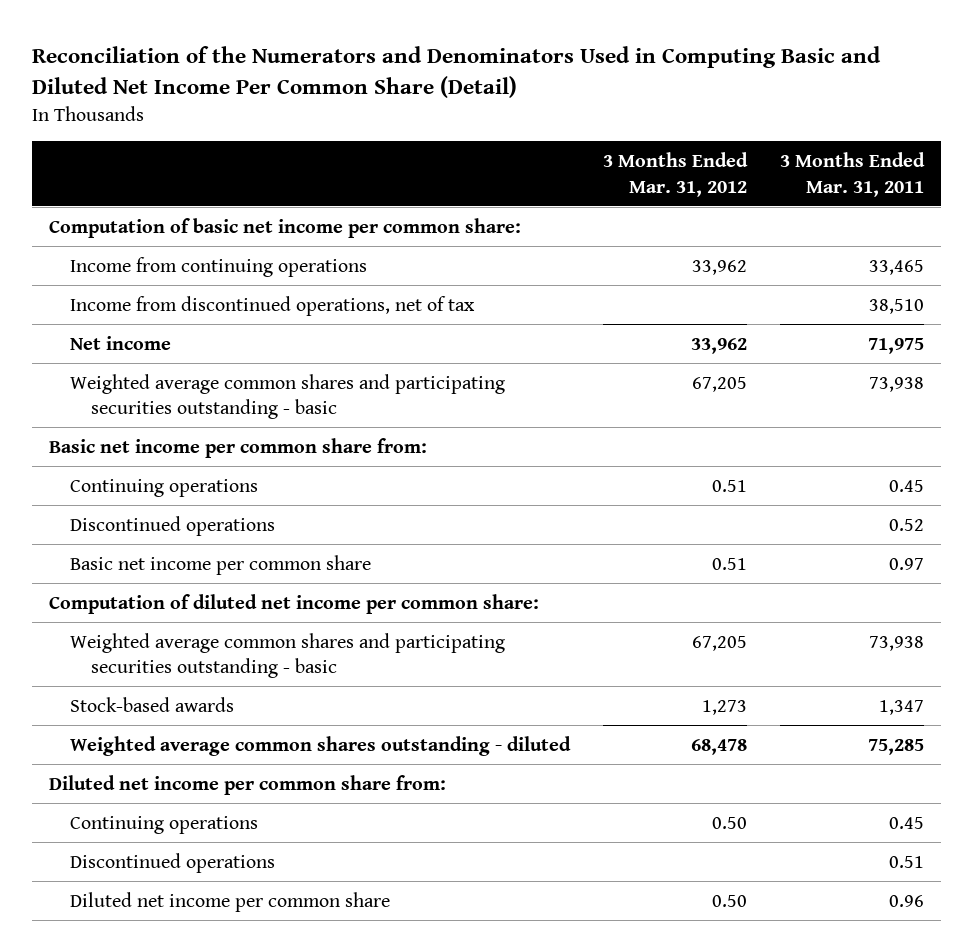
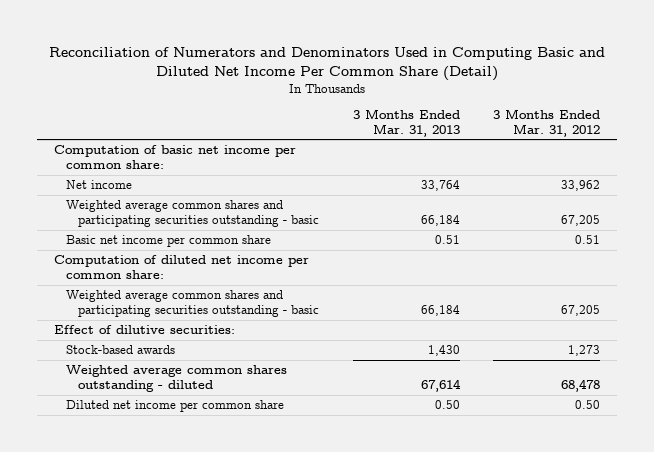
[32,46,882,99] Reconciliation of the Numerators and Denominators Used in Computing Basic and Diluted Net Income Per Common Share (Detail) -> [49,46,606,81] Reconciliation of Numerators and Denominators Used in Computing Basic and Diluted Net Income Per Common Share (Detail)
[780,151,926,197] 3 Months Ended Mar. 31, 2011 -> none
none -> [352,109,460,137] 3 Months Ended Mar. 31, 2013
[70,256,368,277] Income from continuing operations -> none
[70,295,476,316] Income from discontinued operations, net of tax -> none
[48,437,427,458] Basic net income per common share from: -> none
[70,478,259,497] Continuing operations -> none
[70,515,276,536] Discontinued operations -> none
none -> [54,325,236,335] Effect of dilutive securities:
[48,774,446,795] Diluted net income per common share from: -> none
[70,815,259,834] Continuing operations -> none
[70,852,276,873] Discontinued operations -> none

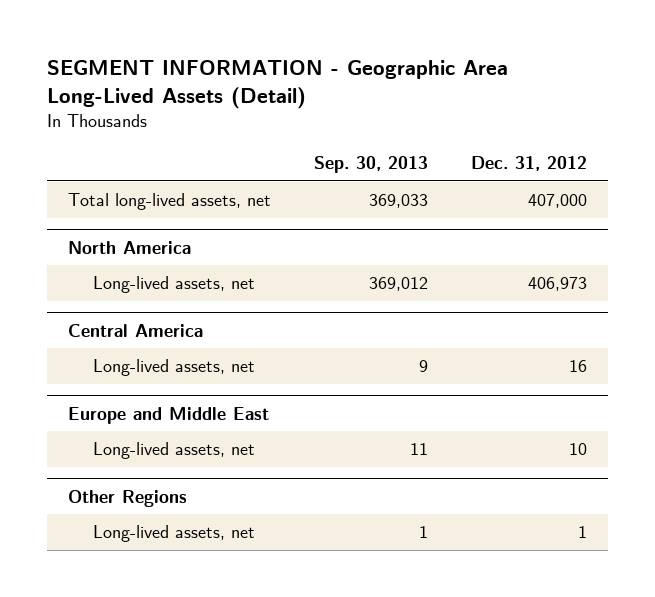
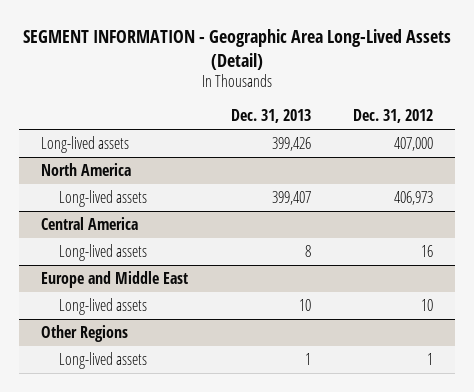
[313,156,428,174] Sep. 30, 2013 -> none
none -> [230,109,311,124] Dec. 31, 2013
[68,193,272,211] Total long-lived assets, net -> [40,135,129,153] Long-lived assets
[93,276,256,294] Long-lived assets, net -> [58,189,147,207] Long-lived assets
[93,359,256,377] Long-lived assets, net -> [58,243,147,261] Long-lived assets
[93,442,256,460] Long-lived assets, net -> [58,297,147,315] Long-lived assets
[93,525,256,543] Long-lived assets, net -> [58,351,147,369] Long-lived assets

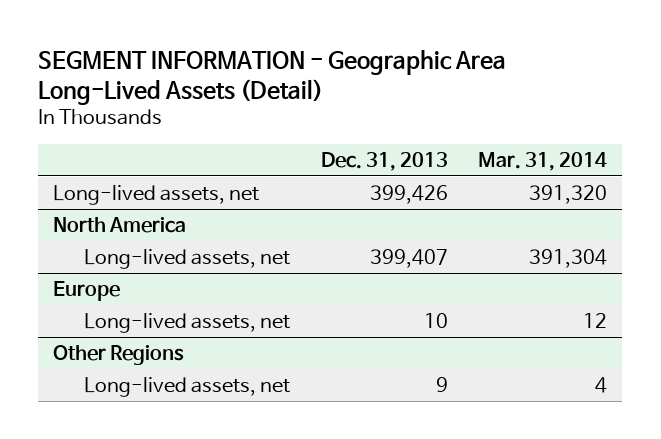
[353,109,434,124] Dec. 31, 2012 -> none
none -> [478,151,608,171] Mar. 31, 2014
[40,135,129,153] Long-lived assets -> [53,184,260,205] Long-lived assets, net
[40,216,138,230] Central America -> none
[40,270,188,288] Europe and Middle East -> none
[58,297,147,315] Long-lived assets -> none
[58,189,147,207] Long-lived assets -> [84,248,291,269] Long-lived assets, net
none -> [53,280,121,301] Europe
[58,243,147,261] Long-lived assets -> [84,312,291,333] Long-lived assets, net
[304,244,311,257] 8 -> [423,312,448,328] 10
[58,351,147,369] Long-lived assets -> [84,376,291,397] Long-lived assets, net
[304,352,311,365] 1 -> [435,376,448,392] 9

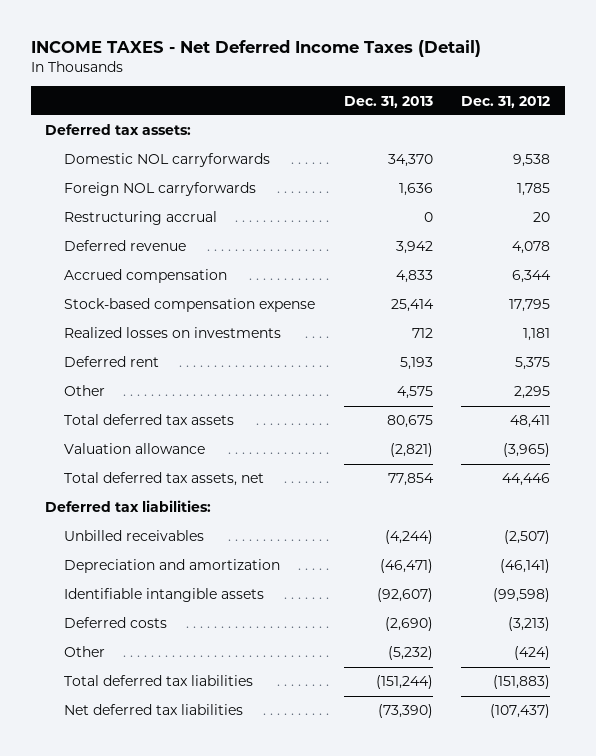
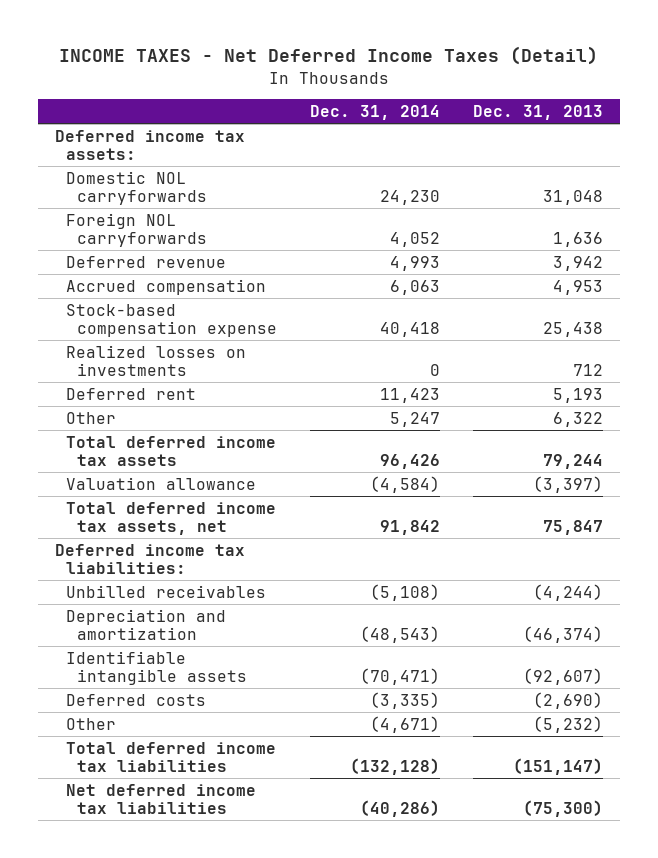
[461,95,551,108] Dec. 31, 2012 -> none
none -> [310,104,441,120] Dec. 31, 2014
[45,124,192,136] Deferred tax assets: -> [54,129,245,160] Deferred income tax assets:
[387,154,433,168] 34,370 -> [543,189,604,205] 31,048
[63,211,217,226] Restructuring accrual -> none
[395,270,433,284] 4,833 -> [553,279,604,295] 4,953
[390,299,434,313] 25,414 -> [543,321,604,337] 25,438
[396,386,433,400] 4,575 -> [553,411,604,427] 6,322
[63,414,234,426] Total deferred tax assets -> [65,435,276,466] Total deferred income tax assets
[386,415,433,429] 80,675 -> [543,453,604,469] 79,244
[389,443,433,458] (2,821) -> [533,475,604,493] (3,397)
[63,472,264,487] Total deferred tax assets, net -> [65,501,276,535] Total deferred income tax assets, net
[387,473,434,487] 77,854 -> [543,519,604,535] 75,847
[45,500,212,513] Deferred tax liabilities: -> [54,543,245,574] Deferred income tax liabilities:
[379,559,433,574] (46,471) -> [523,625,604,643] (46,374)
[63,675,253,687] Total deferred tax liabilities -> [65,741,276,772] Total deferred income tax liabilities
[375,675,433,690] (151,244) -> [513,757,604,775] (151,147)
[63,704,243,716] Net deferred tax liabilities -> [65,783,256,814] Net deferred income tax liabilities
[377,704,433,719] (73,390) -> [523,799,604,817] (75,300)

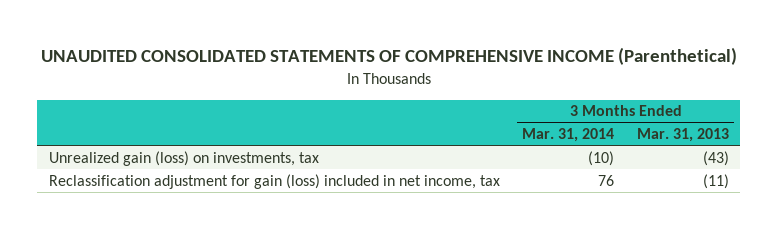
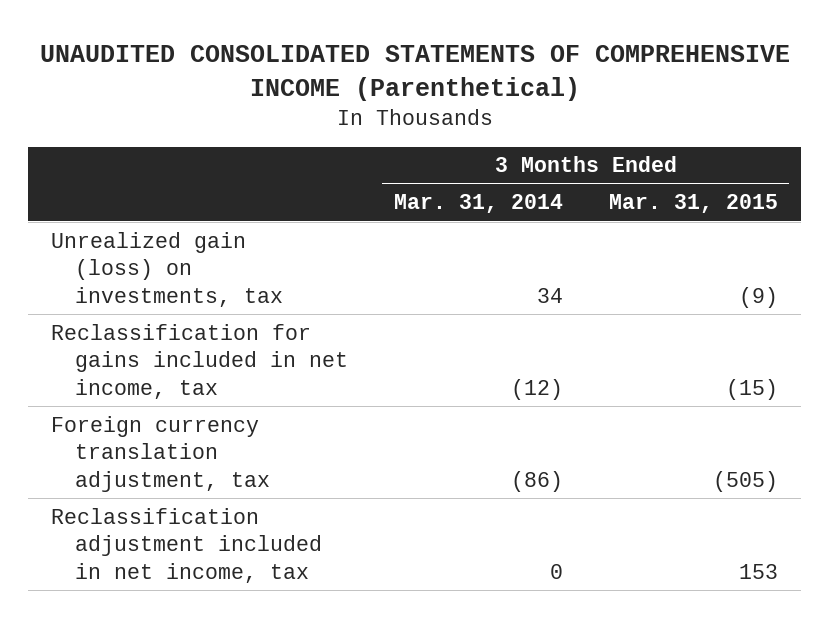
[636,127,729,142] Mar. 31, 2013 -> none
none -> [608,194,778,214] Mar. 31, 2015
[588,150,615,166] (10) -> [536,288,563,304] 34
none -> [51,323,348,400] Reclassification for gains included in net income, tax
none -> [51,415,270,493] Foreign currency translation adjustment, tax
[48,173,500,189] Reclassification adjustment for gain (loss) included in net income, tax -> [51,507,322,584] Reclassification adjustment included in net income, tax
[598,174,615,186] 76 -> [549,564,563,580] 0

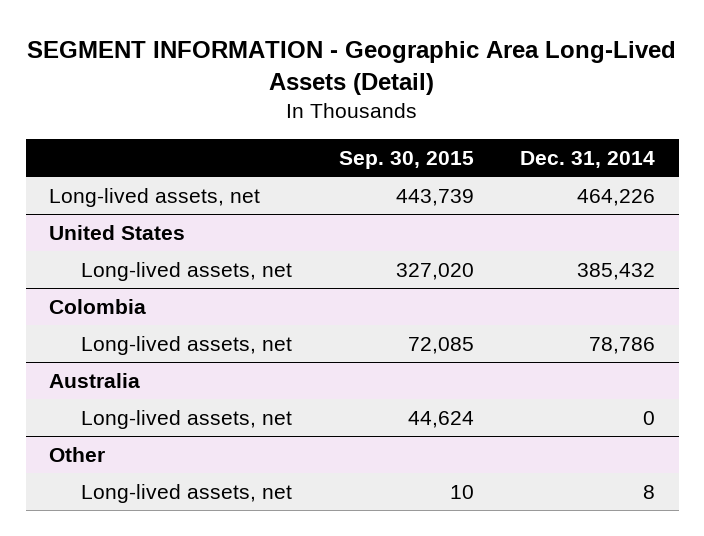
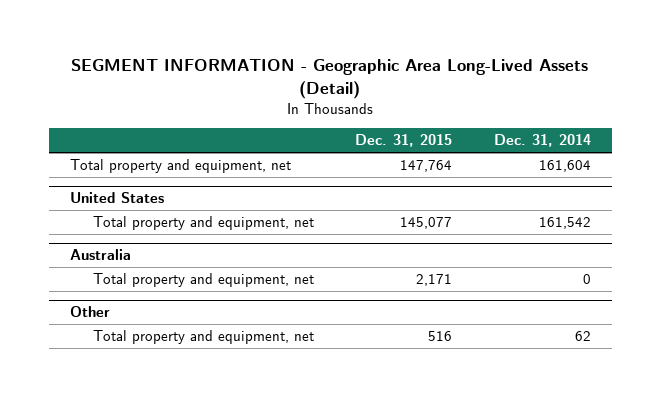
[338,150,474,169] Sep. 30, 2015 -> none
none -> [355,134,453,148] Dec. 31, 2015
[48,187,260,207] Long-lived assets, net -> none
none -> [69,158,291,173] Total property and equipment, net
[81,261,293,281] Long-lived assets, net -> none
[48,298,146,314] Colombia -> none
[81,335,293,355] Long-lived assets, net -> none
none -> [92,215,314,230] Total property and equipment, net
[81,409,293,429] Long-lived assets, net -> [92,272,314,287] Total property and equipment, net
[81,483,293,503] Long-lived assets, net -> none
none -> [92,329,314,344] Total property and equipment, net

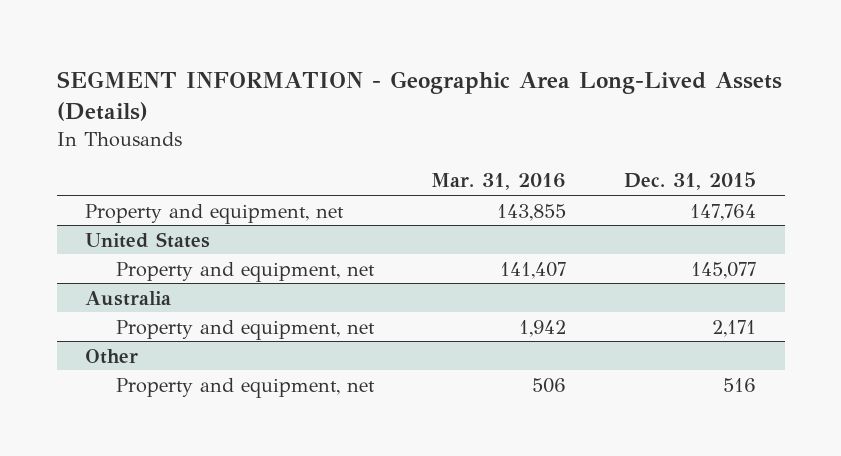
[71,59,589,100] SEGMENT INFORMATION - Geographic Area Long-Lived Assets (Detail) -> [56,70,782,121] SEGMENT INFORMATION - Geographic Area Long-Lived Assets (Details)
[494,134,592,148] Dec. 31, 2014 -> none
none -> [431,173,567,191] Mar. 31, 2016
[69,158,291,173] Total property and equipment, net -> [85,203,345,224] Property and equipment, net
[92,215,314,230] Total property and equipment, net -> [115,261,375,282] Property and equipment, net
[92,272,314,287] Total property and equipment, net -> [115,319,375,340] Property and equipment, net
[92,329,314,344] Total property and equipment, net -> [115,377,375,398] Property and equipment, net

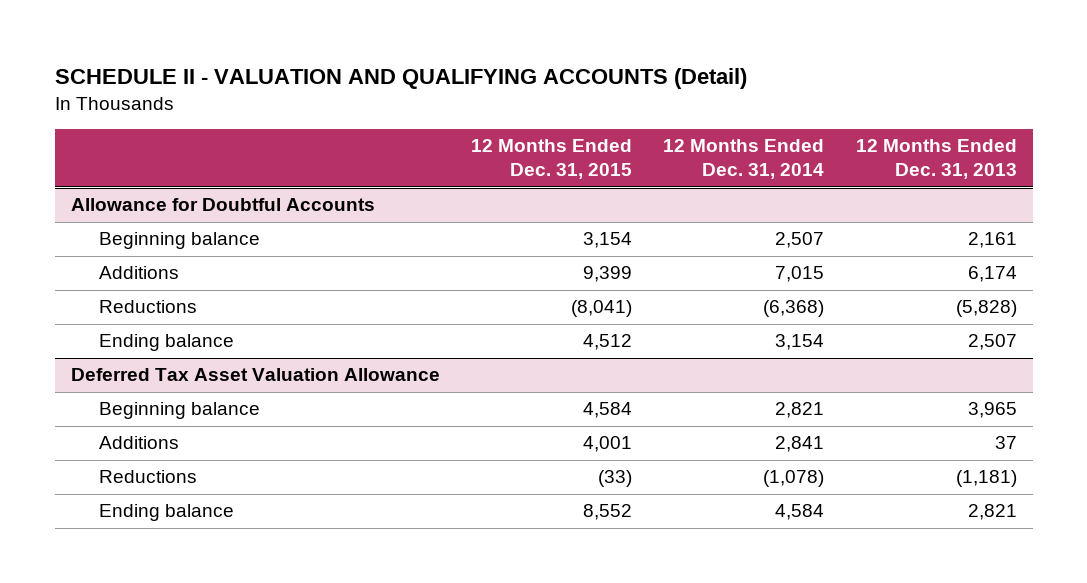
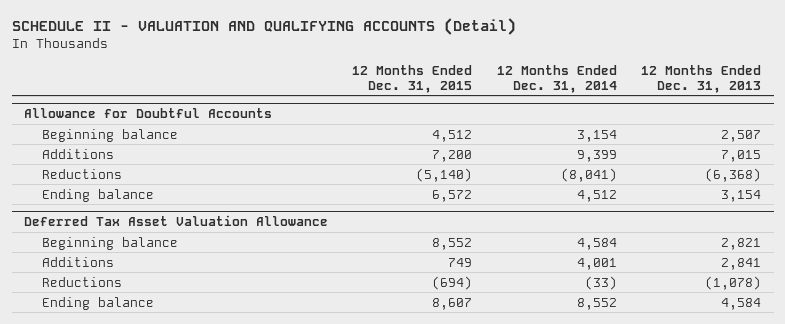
[582,232,632,249] 3,154 -> [432,129,473,142] 4,512
[775,232,825,249] 2,507 -> [576,129,617,142] 3,154
[967,232,1017,249] 2,161 -> [721,129,762,142] 2,507
[582,266,632,283] 9,399 -> [432,149,473,162] 7,200
[775,266,825,283] 7,015 -> [576,149,617,162] 9,399
[967,266,1017,283] 6,174 -> [721,149,762,162] 7,015
[570,300,632,318] (8,041) -> [416,167,473,182] (5,140)
[763,300,825,318] (6,368) -> [560,167,617,182] (8,041)
[955,300,1017,318] (5,828) -> [705,167,762,182] (6,368)
[582,334,632,351] 4,512 -> [432,189,473,202] 6,572
[775,334,825,351] 3,154 -> [576,189,617,202] 4,512
[967,334,1017,351] 2,507 -> [721,189,762,202] 3,154
[582,402,632,419] 4,584 -> [432,237,473,250] 8,552
[775,402,825,419] 2,821 -> [576,237,617,250] 4,584
[967,402,1017,419] 3,965 -> [721,237,762,250] 2,821
[582,436,632,453] 4,001 -> [448,257,473,267] 749
[775,436,825,453] 2,841 -> [576,257,617,270] 4,001
[994,436,1017,450] 37 -> [721,257,762,270] 2,841
[597,470,632,488] (33) -> [432,275,473,290] (694)
[763,470,825,488] (1,078) -> [584,275,617,290] (33)
[955,470,1017,488] (1,181) -> [705,275,762,290] (1,078)
[582,504,632,521] 8,552 -> [432,297,473,310] 8,607
[775,504,825,521] 4,584 -> [576,297,617,310] 8,552
[967,504,1017,521] 2,821 -> [721,297,762,310] 4,584

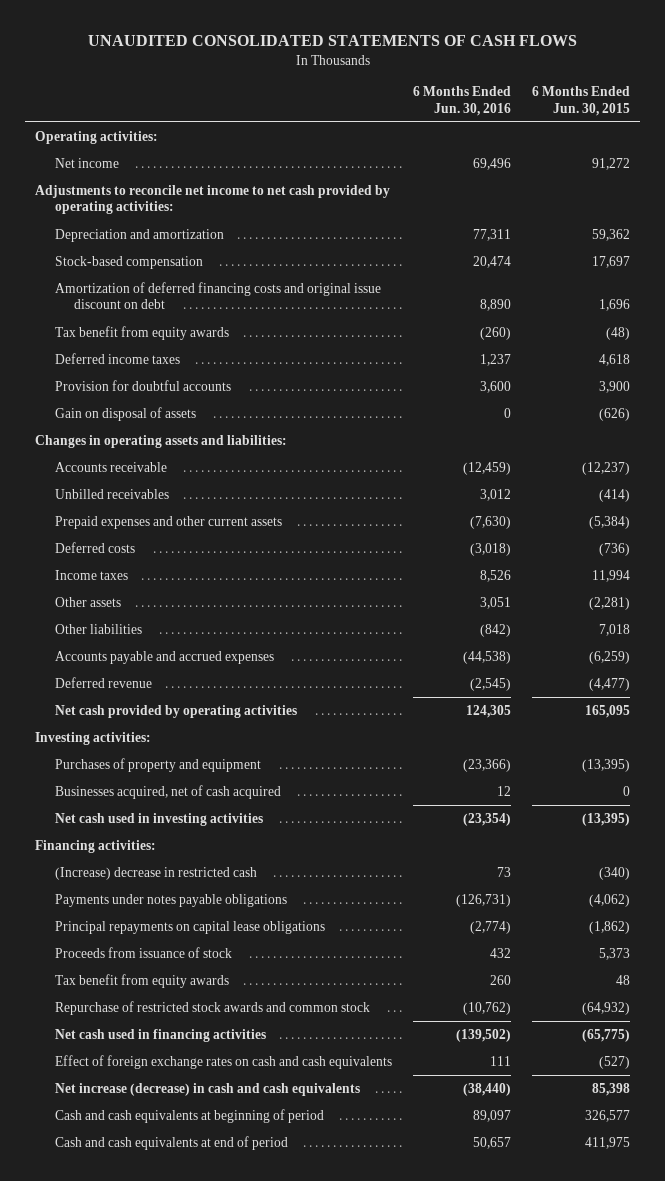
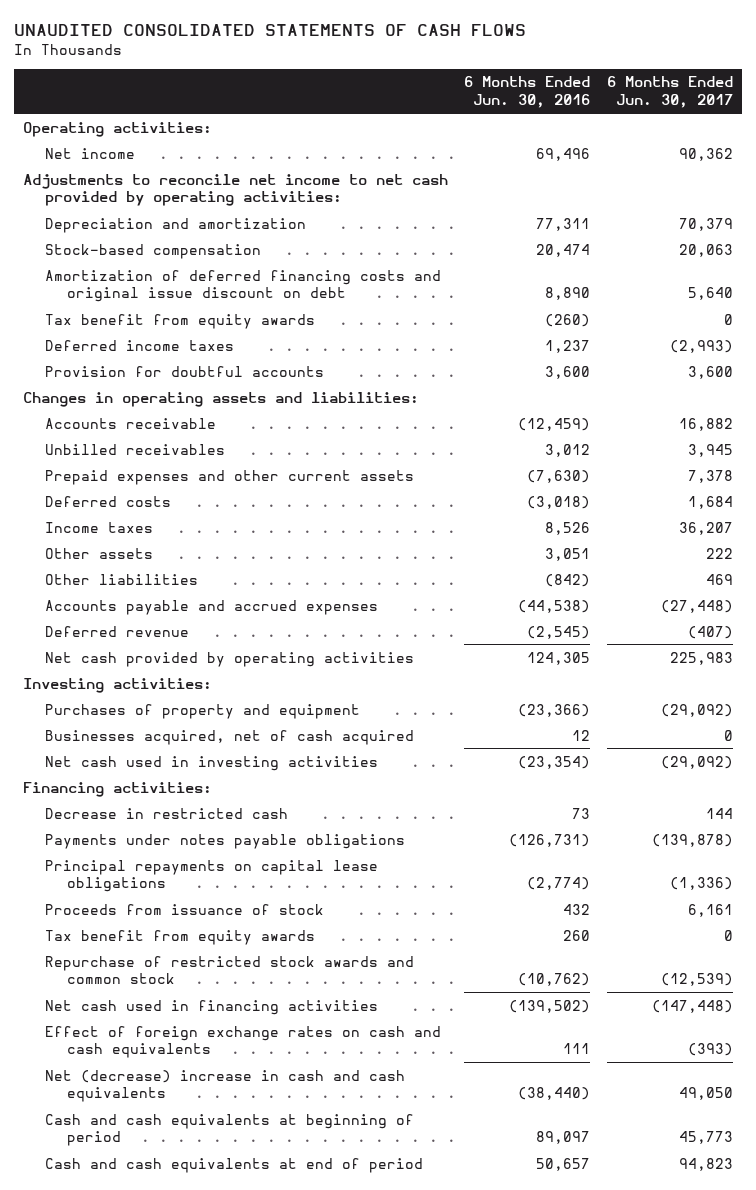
[531,86,630,116] 6 Months Ended Jun. 30, 2015 -> none
none -> [607,76,734,109] 6 Months Ended Jun. 30, 2017
[54,407,196,422] Gain on disposal of assets -> none
[54,867,257,881] (Increase) decrease in restricted cash -> [44,807,288,819] Decrease in restricted cash
[54,1083,360,1097] Net increase (decrease) in cash and cash equivalents -> [44,1069,405,1103] Net (decrease) increase in cash and cash equivalents

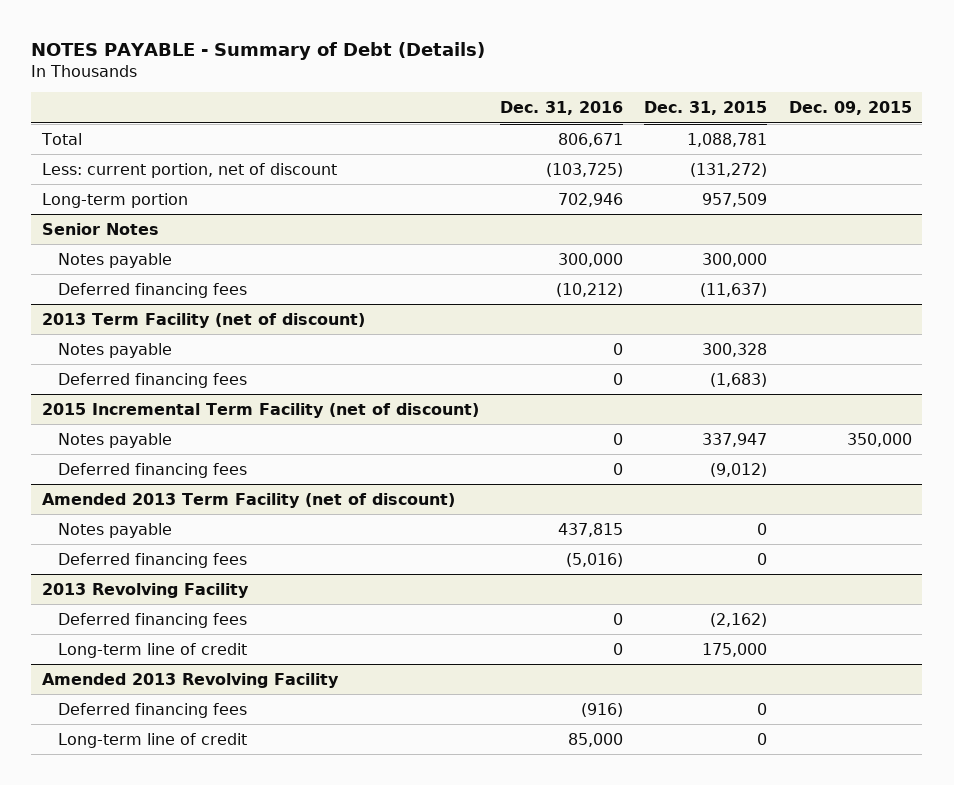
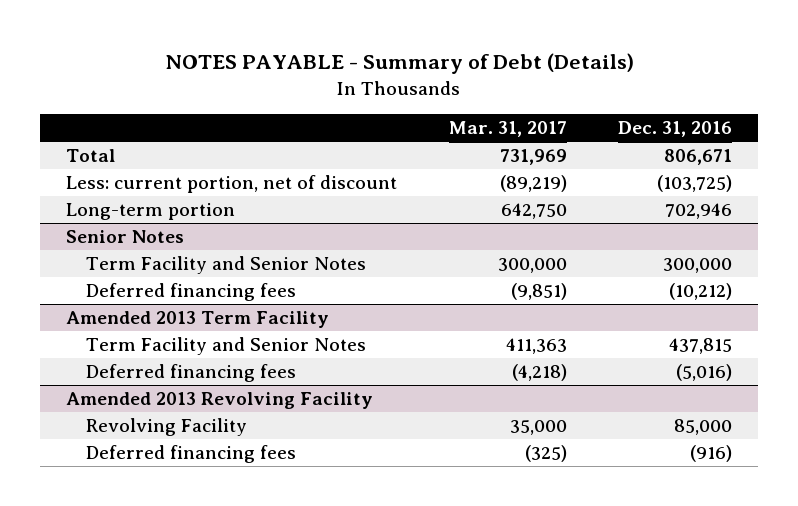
[644,101,768,116] Dec. 31, 2015 -> none
[788,101,912,116] Dec. 09, 2015 -> none
none -> [448,121,567,138] Mar. 31, 2017
[57,252,172,268] Notes payable -> [86,256,367,275] Term Facility and Senior Notes
[41,312,365,328] 2013 Term Facility (net of discount) -> none
[57,342,172,358] Notes payable -> none
[57,372,247,388] Deferred financing fees -> none
[41,402,479,418] 2015 Incremental Term Facility (net of discount) -> none
[57,432,172,448] Notes payable -> none
[57,462,247,478] Deferred financing fees -> none
[41,492,455,508] Amended 2013 Term Facility (net of discount) -> [65,311,329,329] Amended 2013 Term Facility
[57,522,172,538] Notes payable -> [86,337,367,356] Term Facility and Senior Notes
[41,582,249,598] 2013 Revolving Facility -> none
[57,612,247,628] Deferred financing fees -> none
[57,642,247,658] Long-term line of credit -> none
none -> [86,418,248,437] Revolving Facility
[57,732,247,748] Long-term line of credit -> none

